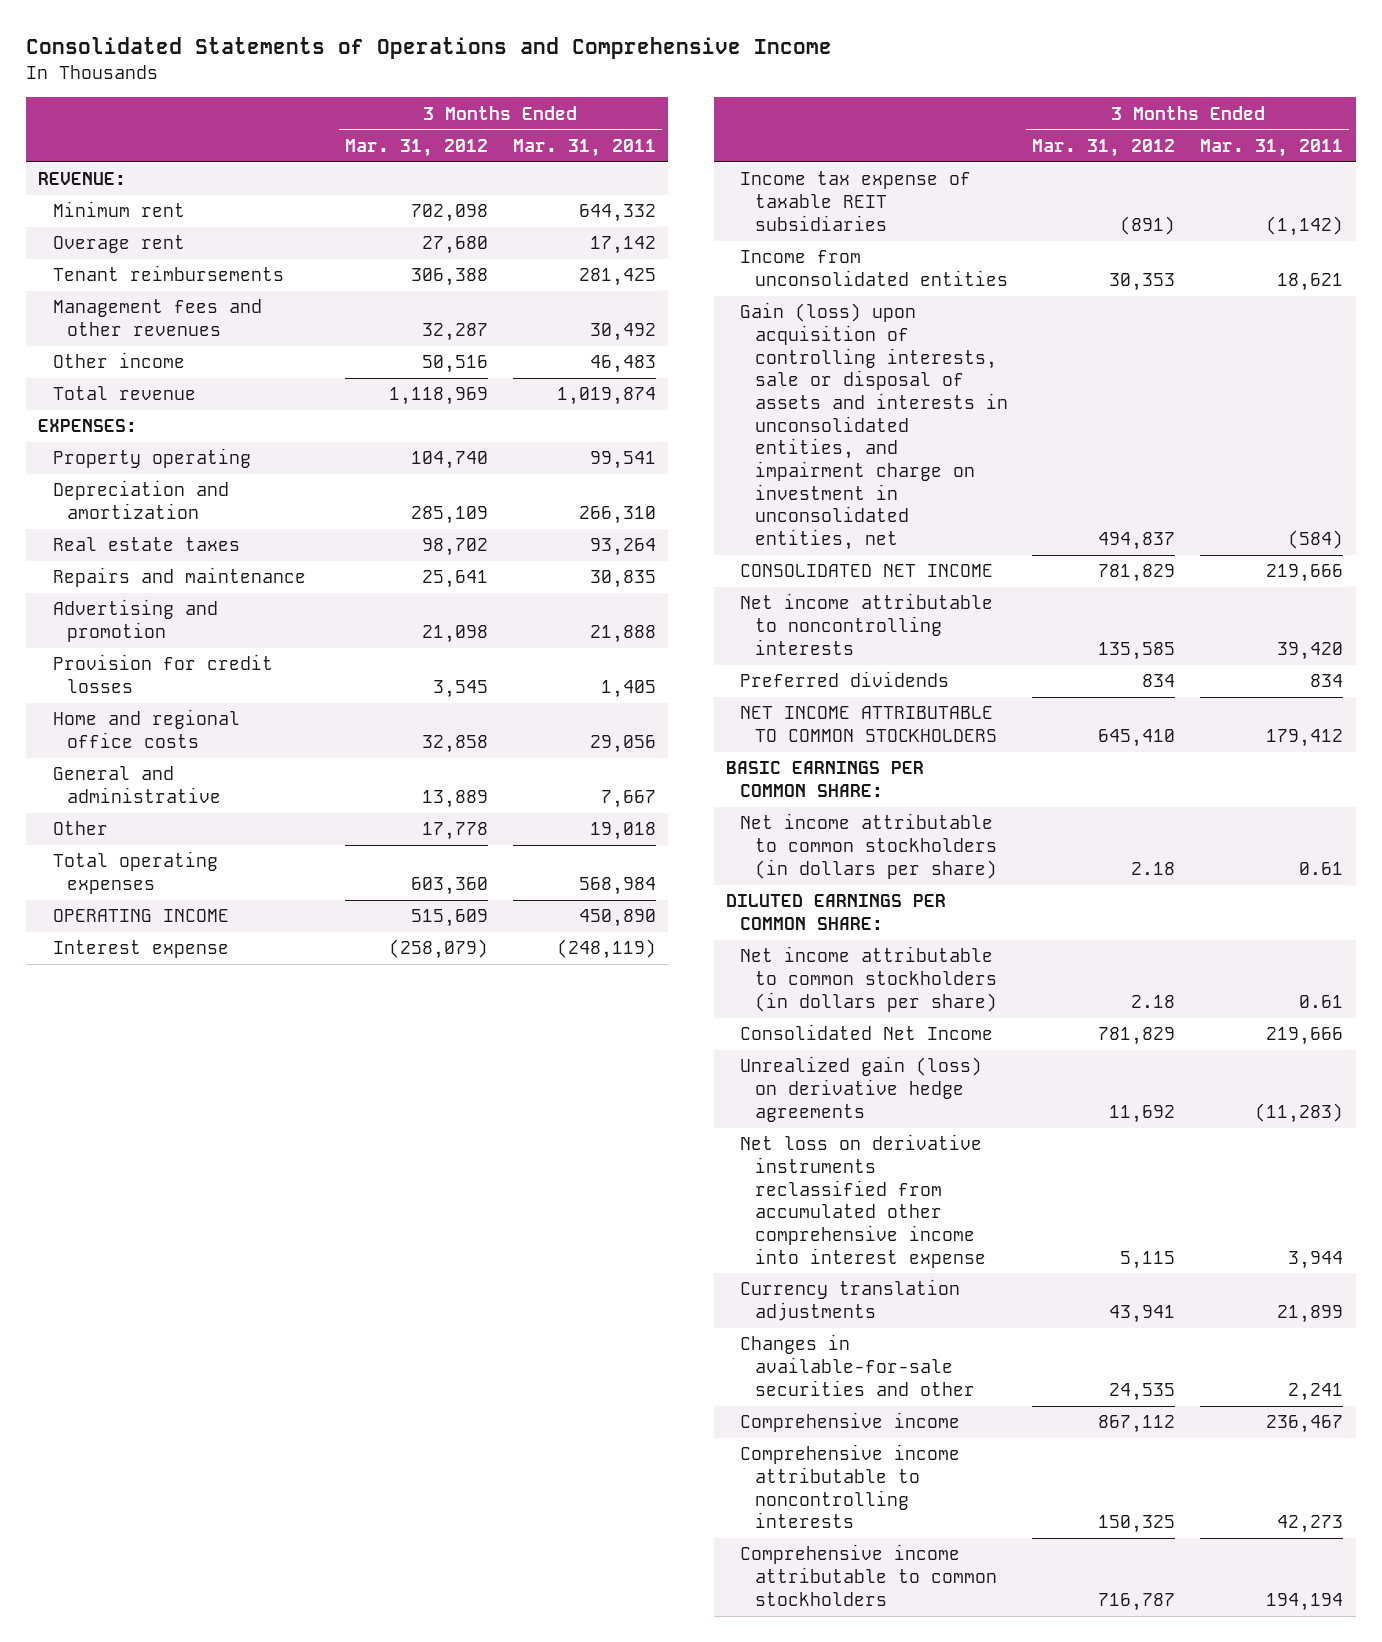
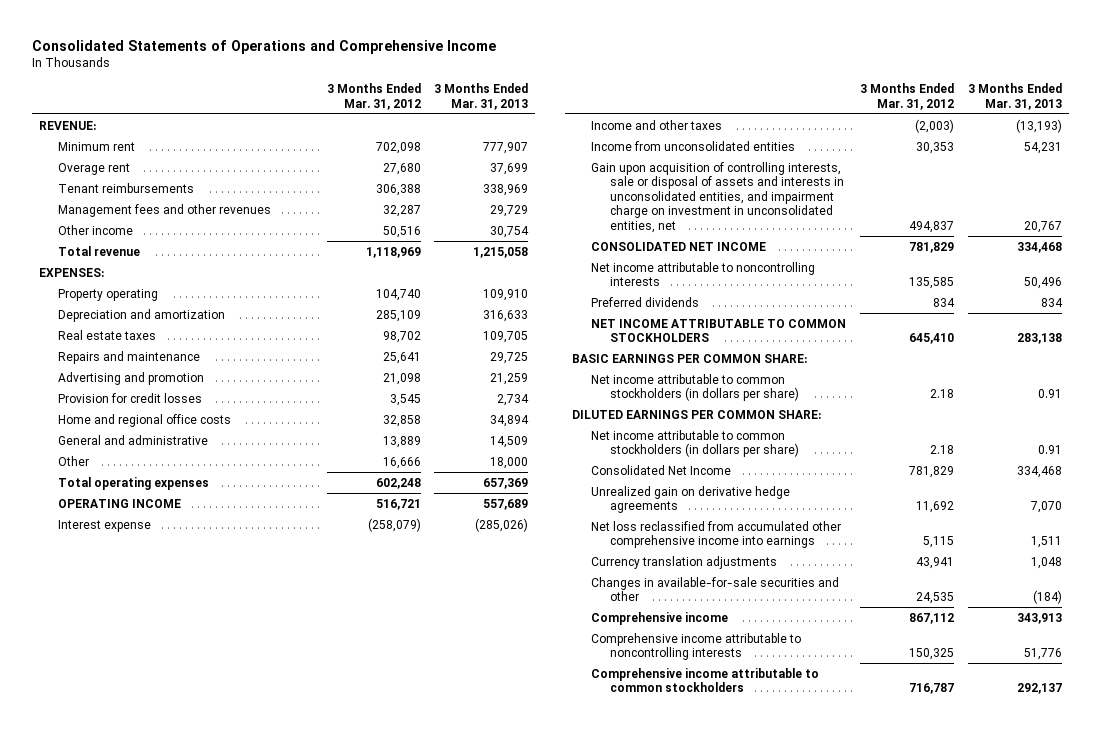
[512,138,656,157] Mar. 31, 2011 -> none
none -> [434,83,529,110] 3 Months Ended Mar. 31, 2013
[421,822,488,841] 17,778 -> [382,456,421,469] 16,666
[410,877,488,896] 603,360 -> [375,477,421,489] 602,248
[410,909,488,928] 515,609 -> [375,498,421,510] 516,721
[740,171,972,231] Income tax expense of taxable REIT subsidiaries -> [591,119,723,130] Income and other taxes
[1120,215,1176,235] (891) -> [914,118,954,133] (2,003)
[740,302,1008,550] Gain (loss) upon acquisition of controlling interests, sale or disposal of assets and interests in unconsolidated entities, and impairment charge on investment in unconsolidated entities, net -> [591,161,844,233] Gain upon acquisition of controlling interests, sale or disposal of assets and interests in unconsolidated entities, and impairment charge on investment in unconsolidated entities, net
[740,1056,983,1122] Unrealized gain (loss) on derivative hedge agreements -> [591,485,791,514] Unrealized gain on derivative hedge agreements
[740,1134,986,1268] Net loss on derivative instruments reclassified from accumulated other comprehensive income into interest expense -> [591,520,842,549] Net loss reclassified from accumulated other comprehensive income into earnings

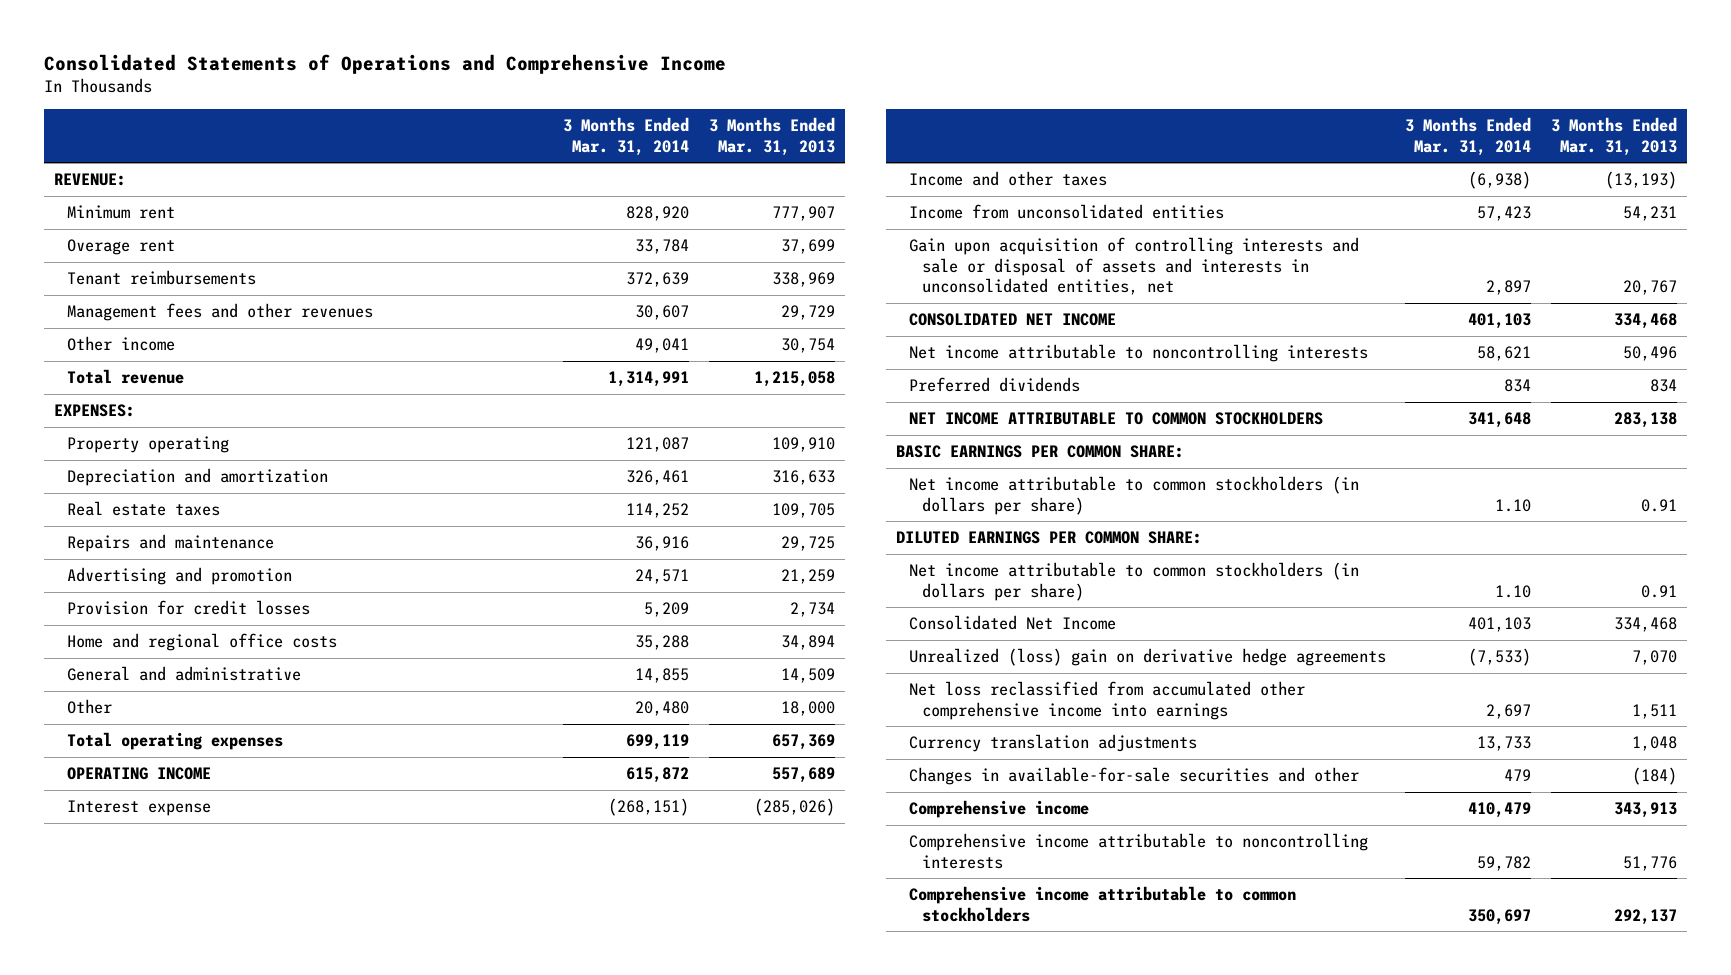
[326,83,421,110] 3 Months Ended Mar. 31, 2012 -> none
none -> [563,117,690,156] 3 Months Ended Mar. 31, 2014
[591,161,844,233] Gain upon acquisition of controlling interests, sale or disposal of assets and interests in unconsolidated entities, and impairment charge on investment in unconsolidated entities, net -> [908,237,1359,295] Gain upon acquisition of controlling interests and sale or disposal of assets and interests in unconsolidated entities, net
[591,485,791,514] Unrealized gain on derivative hedge agreements -> [908,648,1386,667] Unrealized (loss) gain on derivative hedge agreements

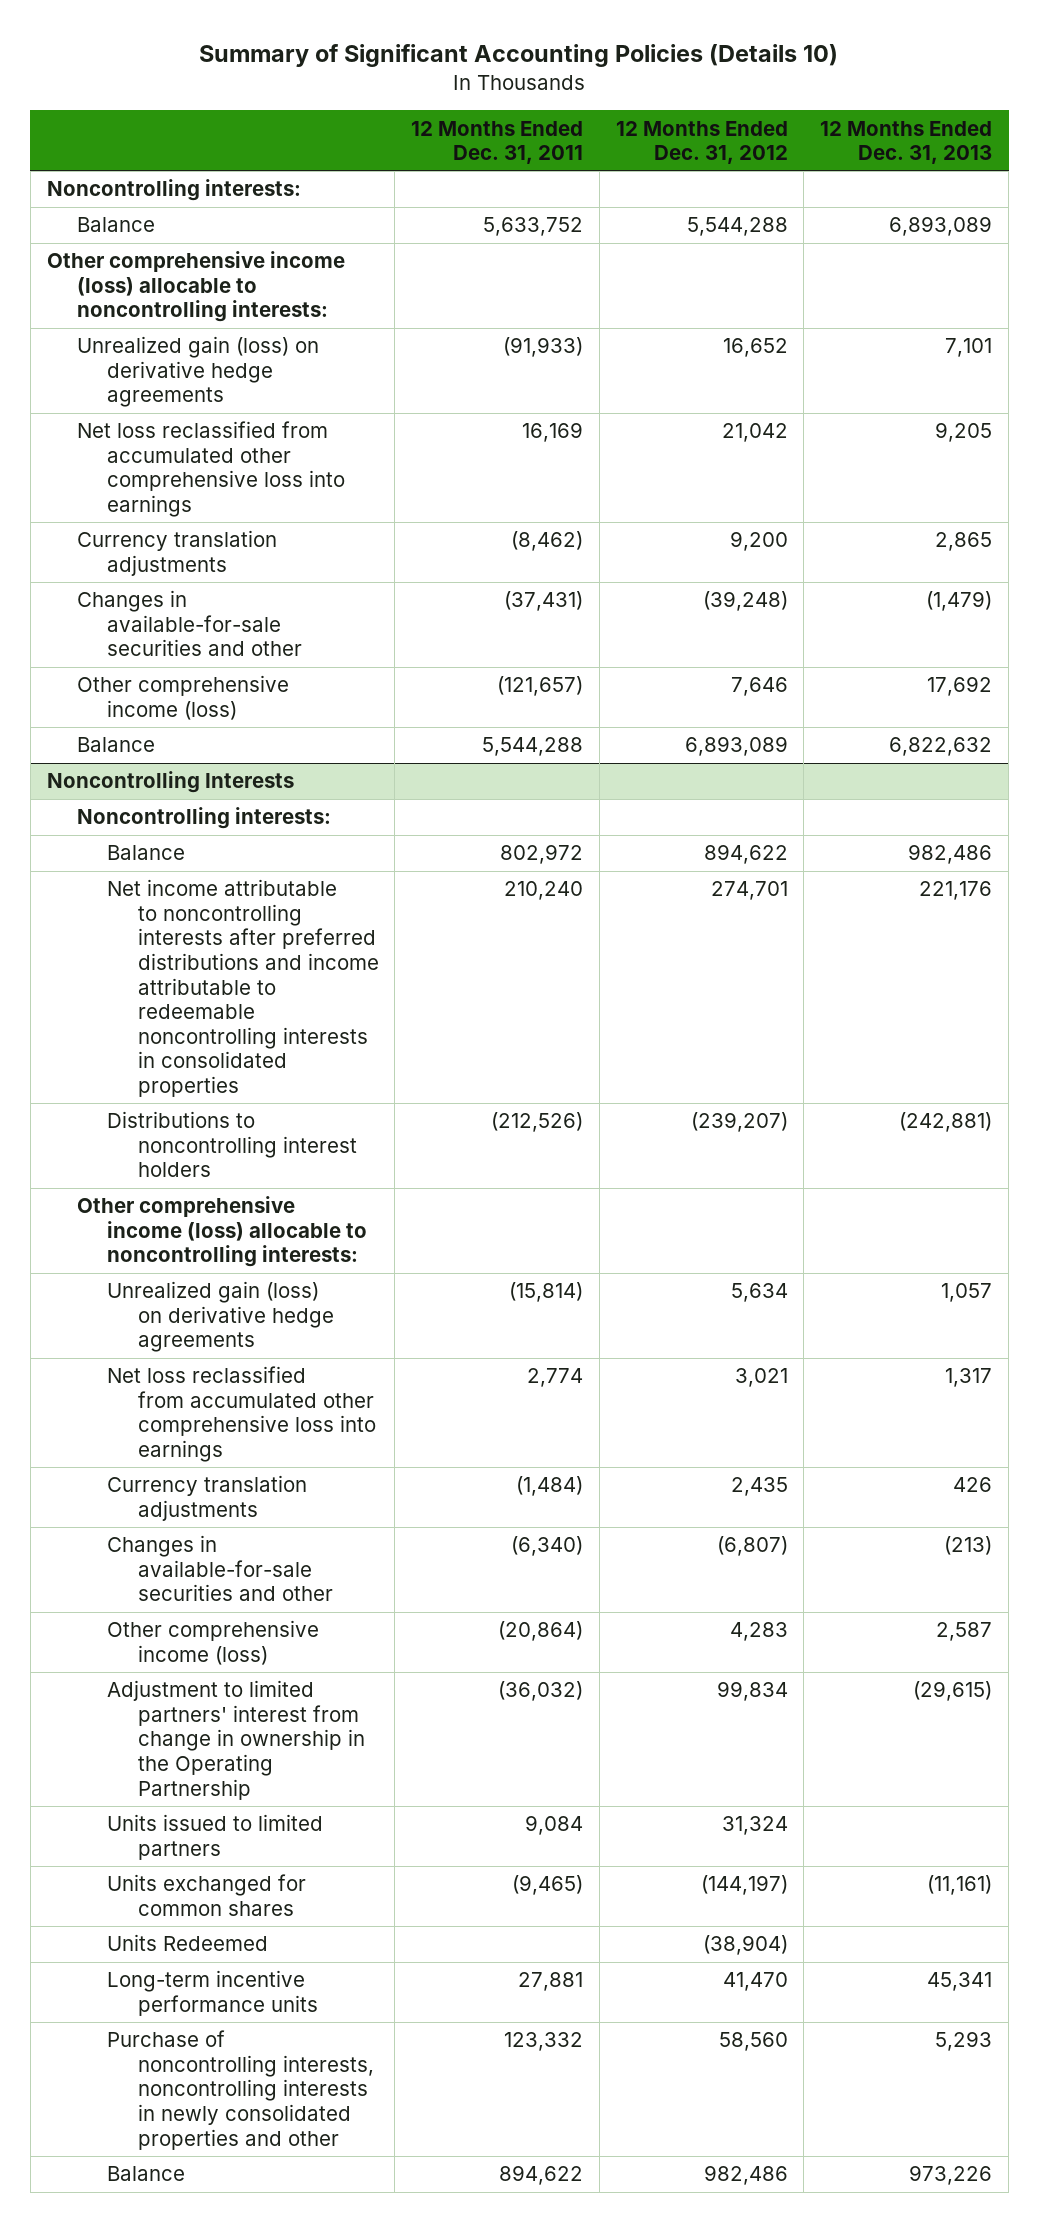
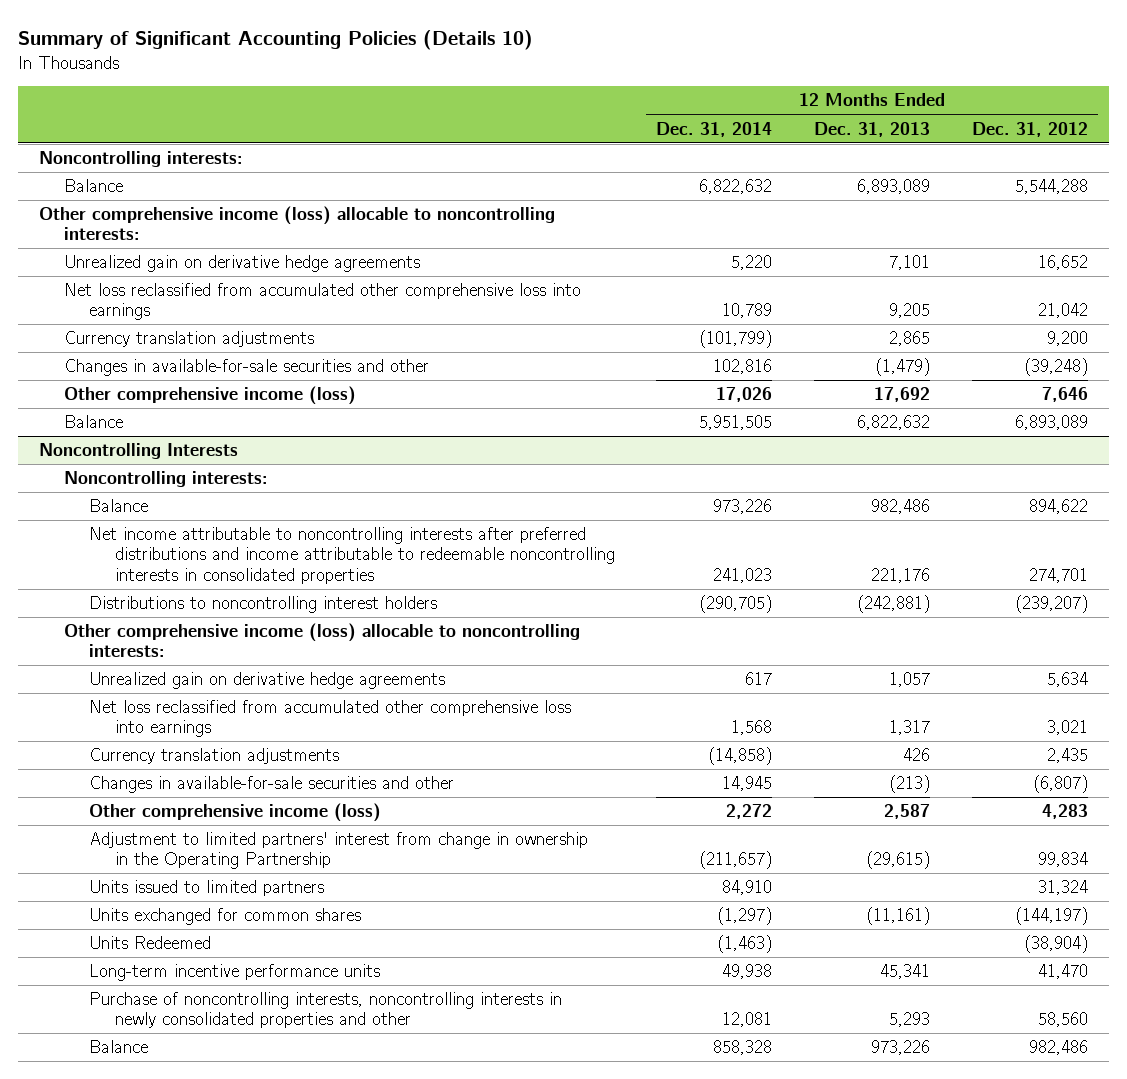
[411,120,584,165] 12 Months Ended Dec. 31, 2011 -> none
none -> [656,121,773,137] Dec. 31, 2014
[76,336,319,408] Unrealized gain (loss) on derivative hedge agreements -> [63,255,420,273] Unrealized gain on derivative hedge agreements
[107,1281,334,1353] Unrealized gain (loss) on derivative hedge agreements -> [89,672,446,690] Unrealized gain on derivative hedge agreements

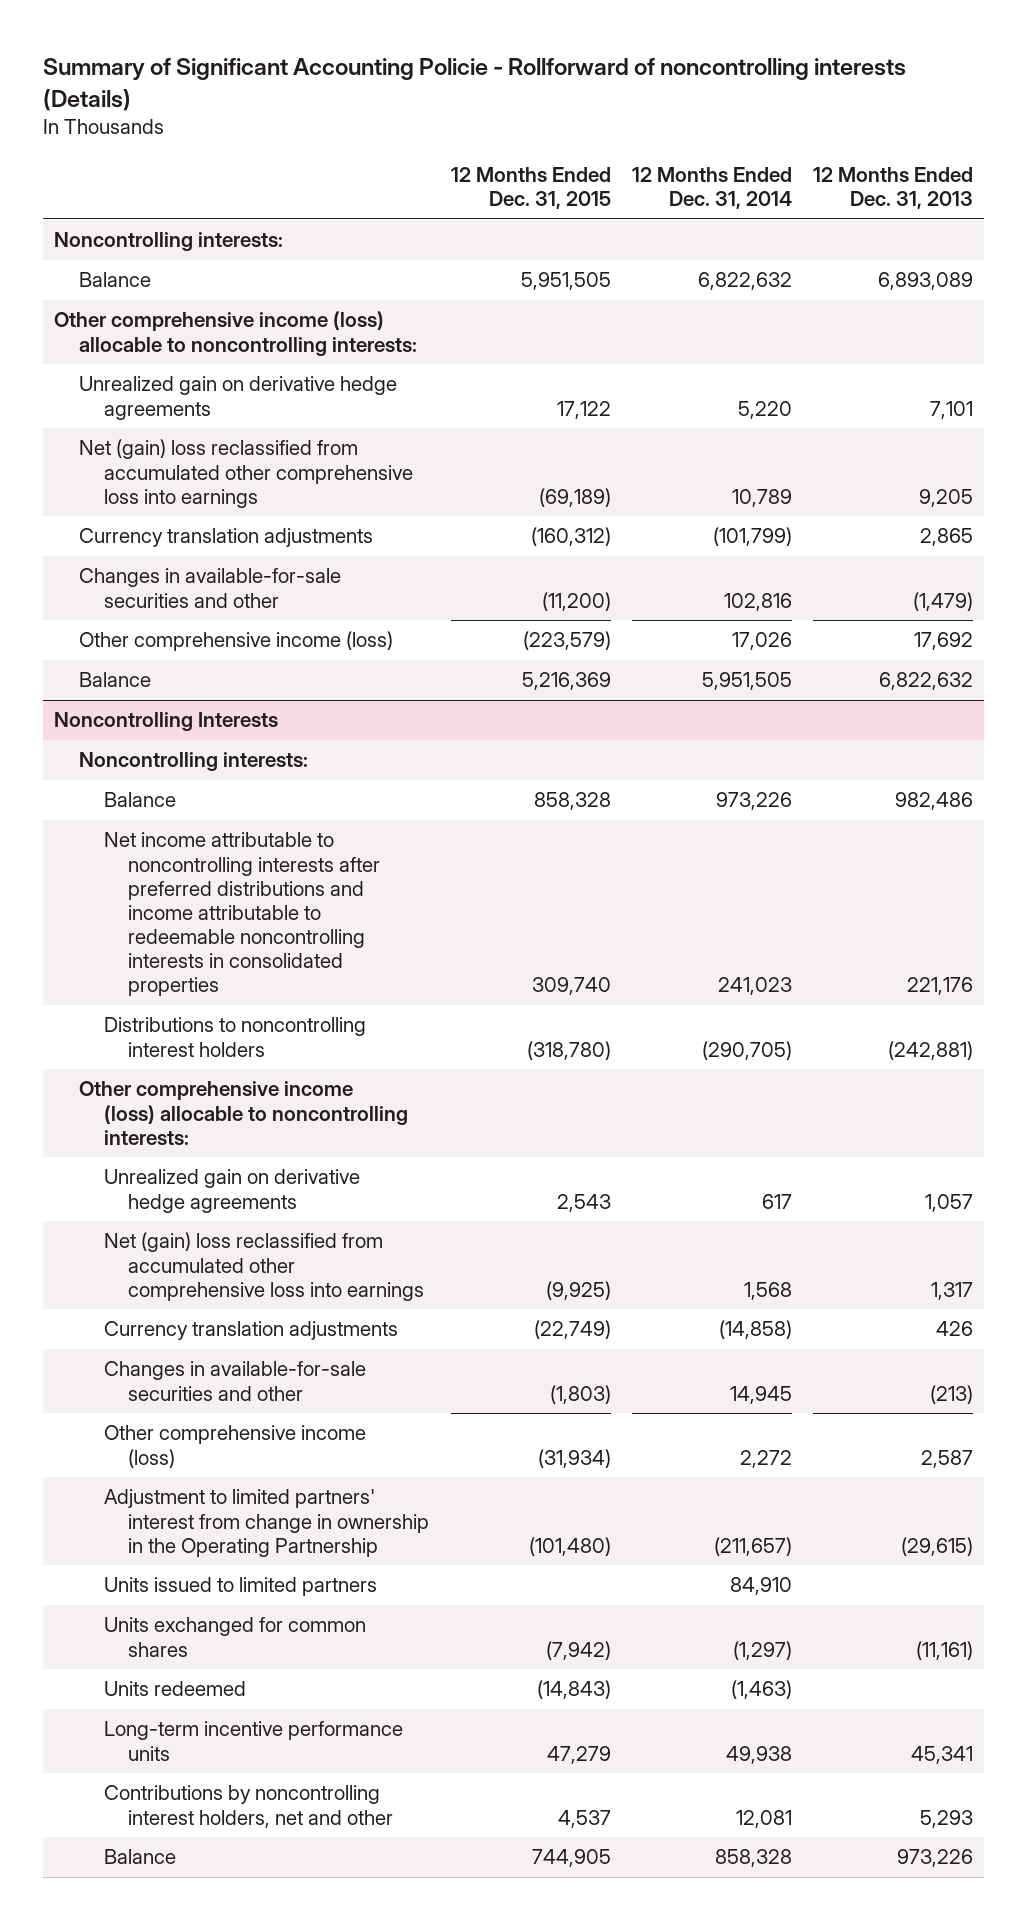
[17,30,533,51] Summary of Significant Accounting Policies (Details 10) -> [43,57,907,111] Summary of Significant Accounting Policie - Rollforward of noncontrolling interests (Details)
[971,121,1088,137] Dec. 31, 2012 -> none
none -> [450,167,611,210] 12 Months Ended Dec. 31, 2015
[63,283,581,321] Net loss reclassified from accumulated other comprehensive loss into earnings -> [78,439,413,508] Net (gain) loss reclassified from accumulated other comprehensive loss into earnings
[89,700,572,738] Net loss reclassified from accumulated other comprehensive loss into earnings -> [103,1232,425,1301] Net (gain) loss reclassified from accumulated other comprehensive loss into earnings
[89,936,212,950] Units Redeemed -> [103,1681,246,1697] Units redeemed
[89,992,563,1029] Purchase of noncontrolling interests, noncontrolling interests in newly consolidated properties and other -> [103,1785,394,1828] Contributions by noncontrolling interest holders, net and other

